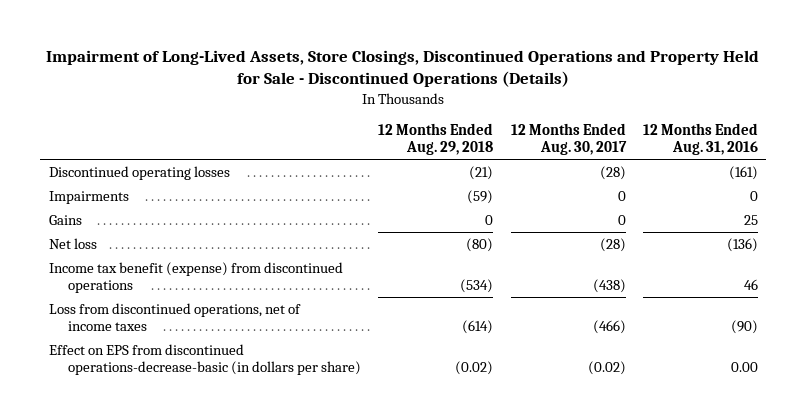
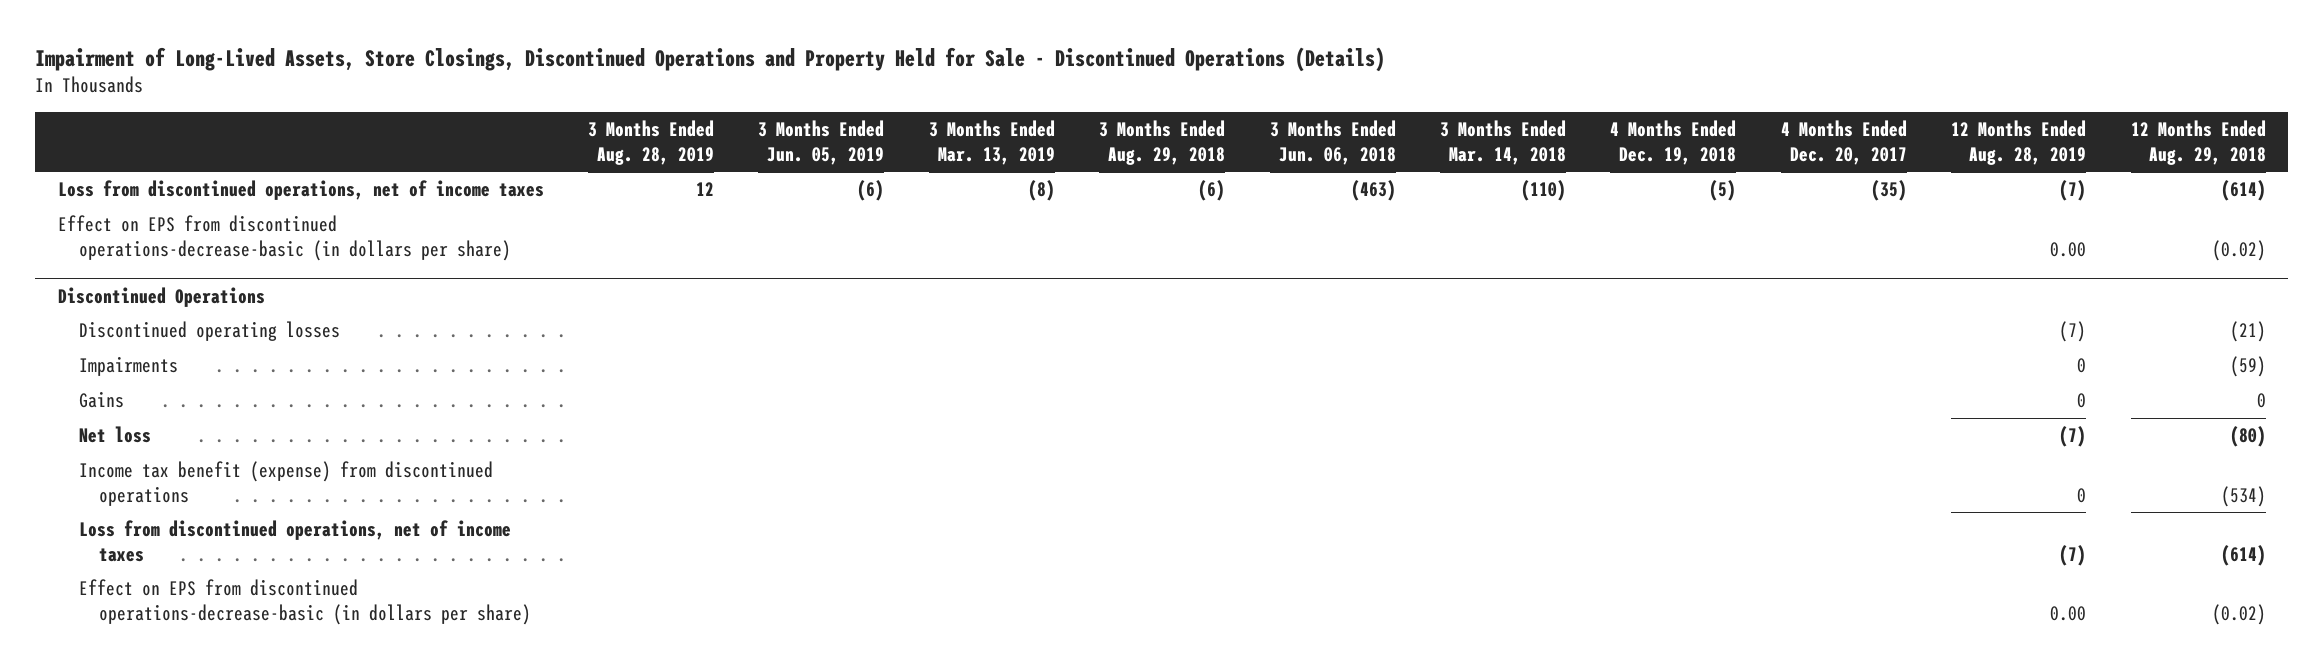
[510,123,627,155] 12 Months Ended Aug. 30, 2017 -> none
[642,123,758,155] 12 Months Ended Aug. 31, 2016 -> none
none -> [588,120,715,165] 3 Months Ended Aug. 28, 2019
none -> [758,120,885,165] 3 Months Ended Jun. 05, 2019
none -> [928,120,1055,165] 3 Months Ended Mar. 13, 2019
none -> [1099,120,1226,165] 3 Months Ended Aug. 29, 2018
none -> [1269,120,1396,165] 3 Months Ended Jun. 06, 2018
none -> [1440,120,1567,165] 3 Months Ended Mar. 14, 2018
none -> [1610,120,1737,165] 4 Months Ended Dec. 19, 2018
none -> [1780,120,1907,165] 4 Months Ended Dec. 20, 2017
none -> [1951,120,2087,165] 12 Months Ended Aug. 28, 2019
none -> [57,180,544,201] Loss from discontinued operations, net of income taxes
none -> [57,215,511,261] Effect on EPS from discontinued operations-decrease-basic (in dollars per share)
none -> [57,286,265,307] Discontinued Operations

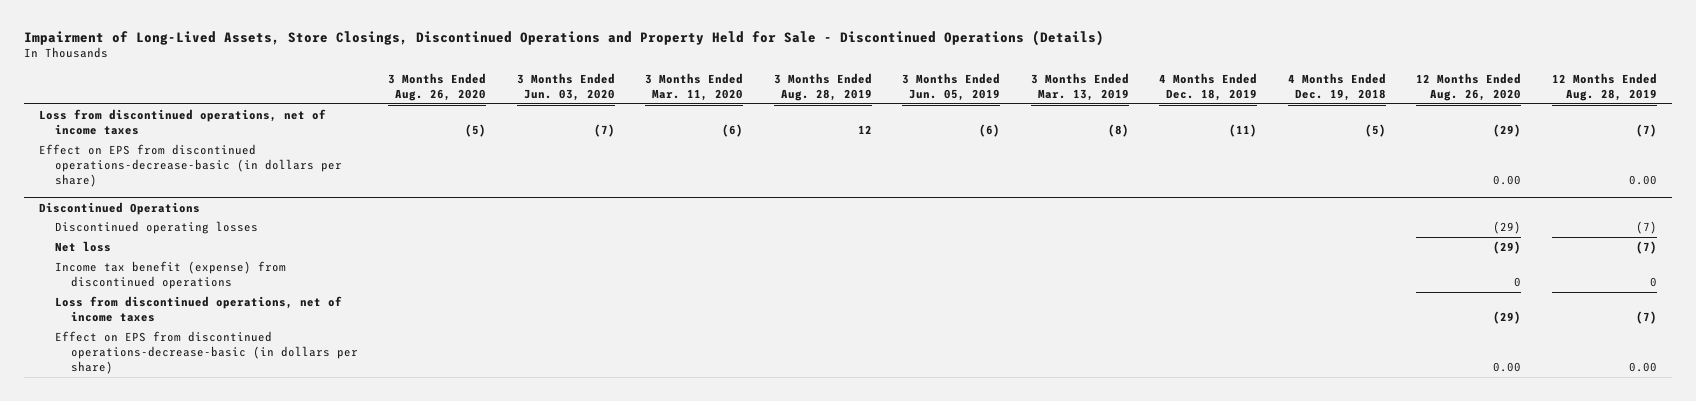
[1099,120,1226,165] 3 Months Ended Aug. 29, 2018 -> none
[1269,120,1396,165] 3 Months Ended Jun. 06, 2018 -> none
[1440,120,1567,165] 3 Months Ended Mar. 14, 2018 -> none
[1780,120,1907,165] 4 Months Ended Dec. 20, 2017 -> none
[2130,120,2266,165] 12 Months Ended Aug. 29, 2018 -> none
none -> [388,73,487,101] 3 Months Ended Aug. 26, 2020
none -> [516,73,615,101] 3 Months Ended Jun. 03, 2020
none -> [645,73,744,101] 3 Months Ended Mar. 11, 2020
none -> [1159,73,1258,101] 4 Months Ended Dec. 18, 2019
none -> [1416,73,1522,101] 12 Months Ended Aug. 26, 2020
[78,356,178,377] Impairments -> none
[78,391,124,409] Gains -> none

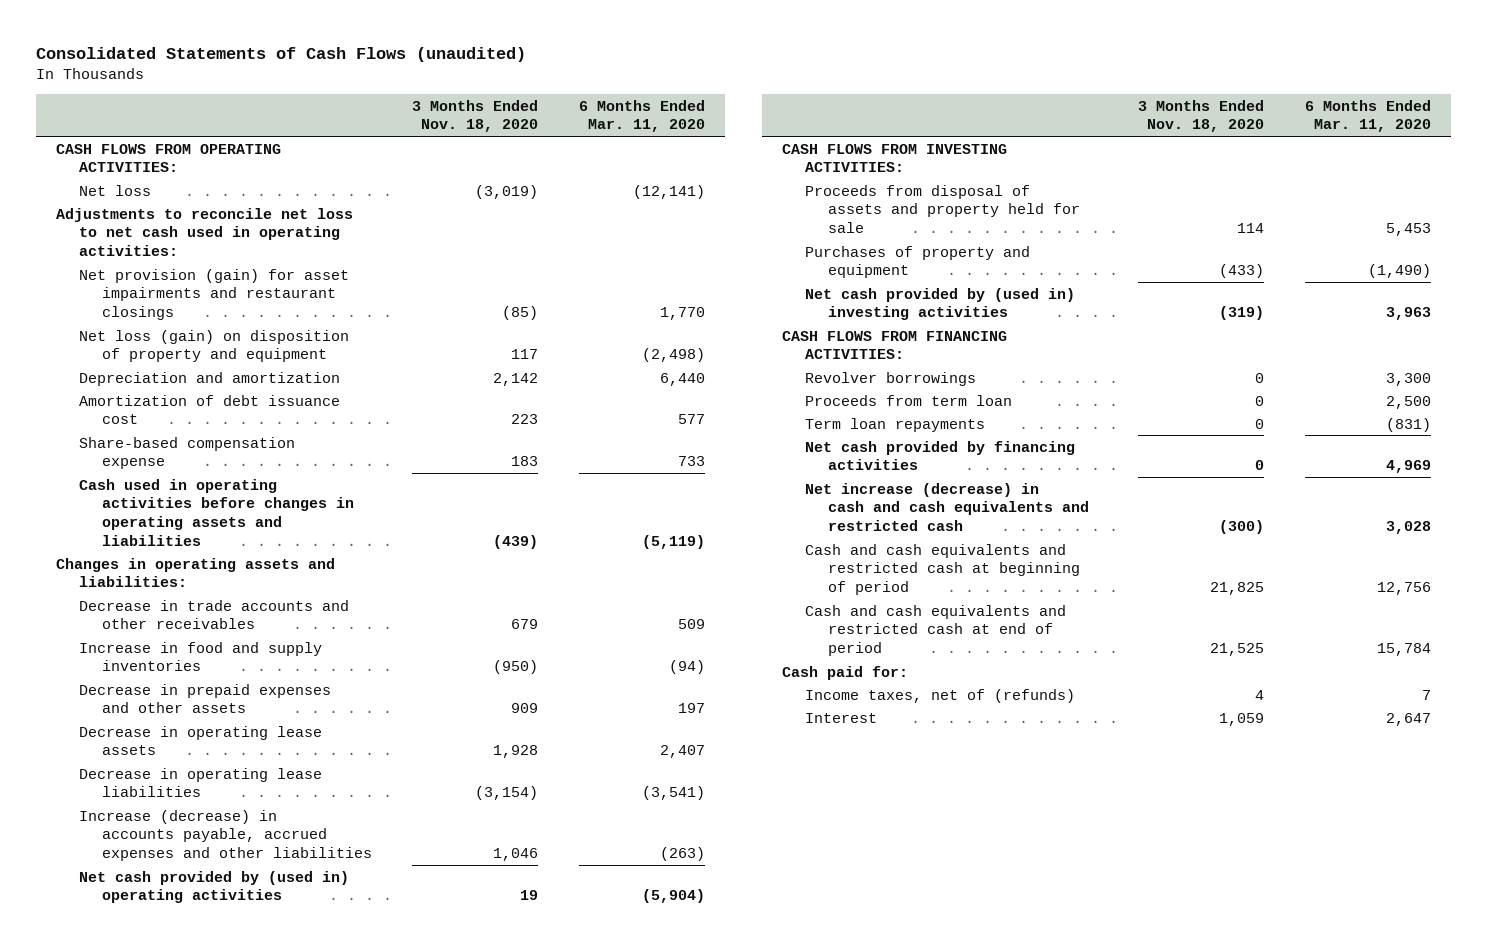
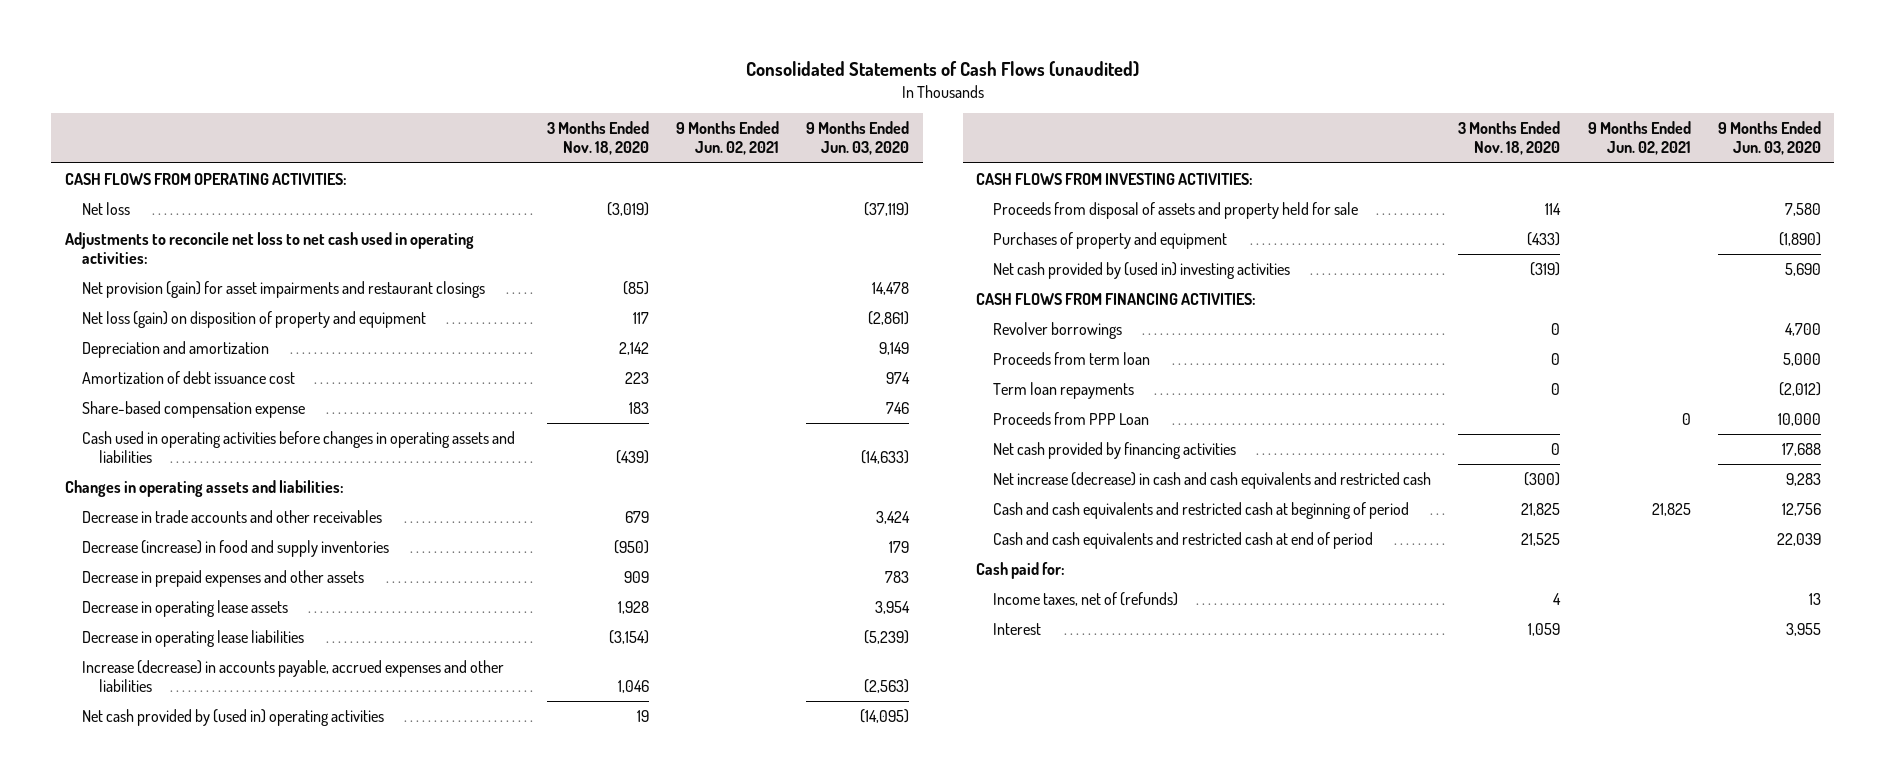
[578,99,705,133] 6 Months Ended Mar. 11, 2020 -> none
none -> [676,121,780,156] 9 Months Ended Jun. 02, 2021
none -> [806,121,910,156] 9 Months Ended Jun. 03, 2020
[79,641,323,672] Increase in food and supply inventories -> [81,539,389,557] Decrease (increase) in food and supply inventories
none -> [993,411,1150,425] Proceeds from PPP Loan

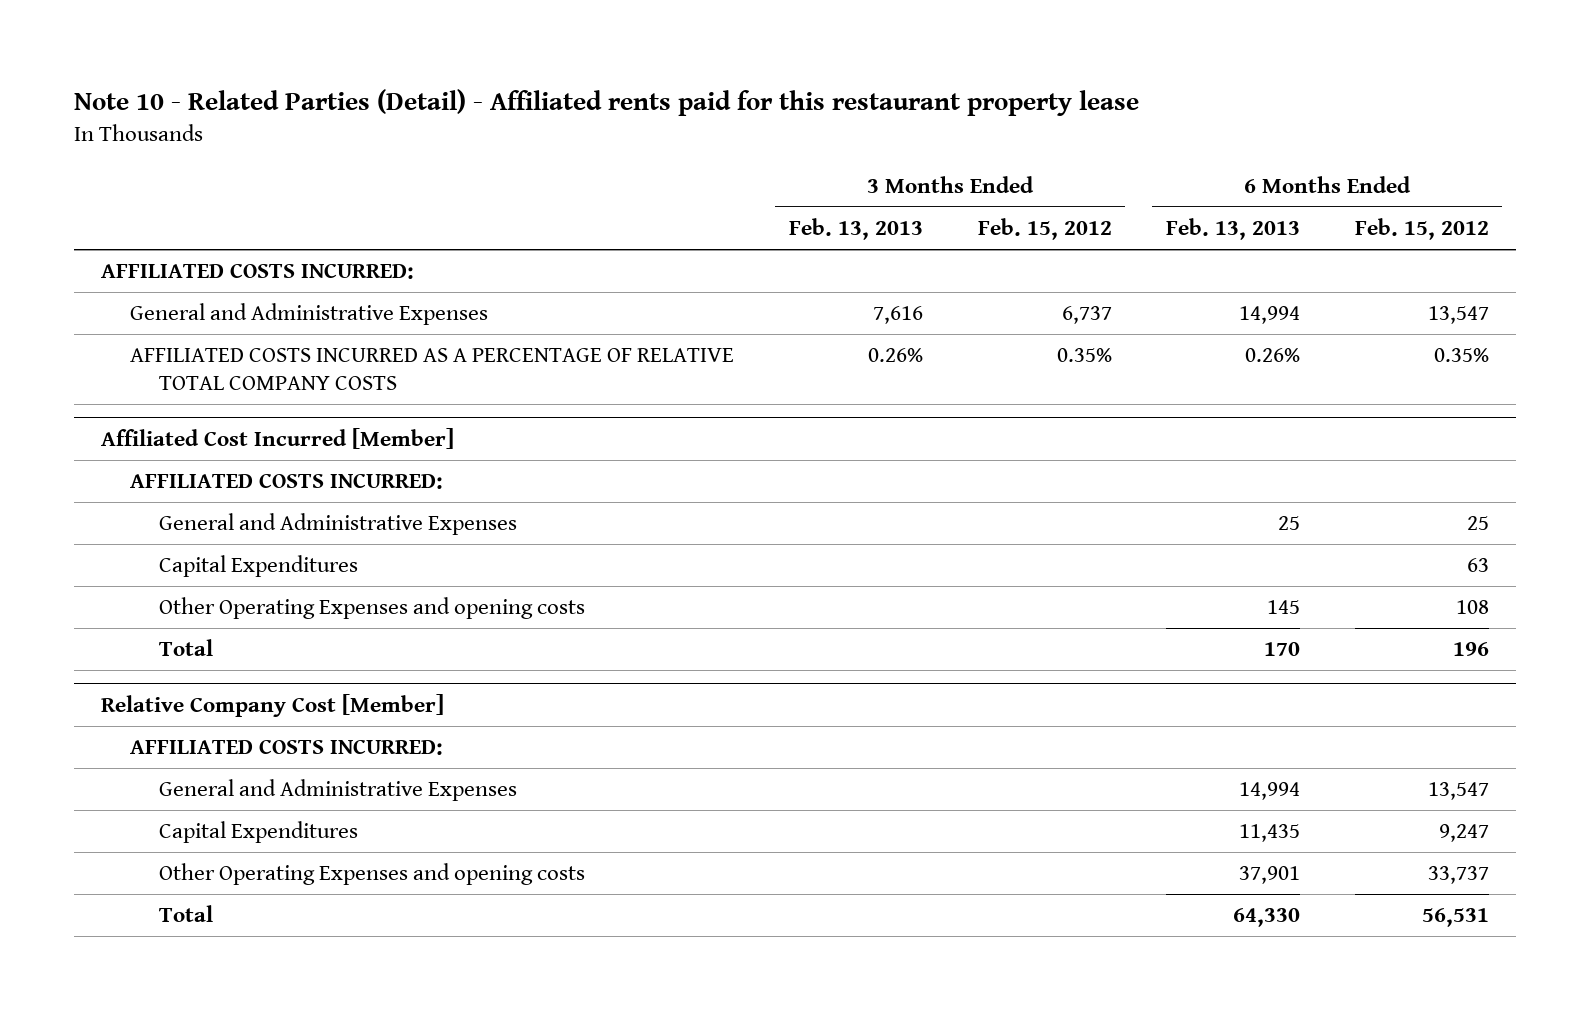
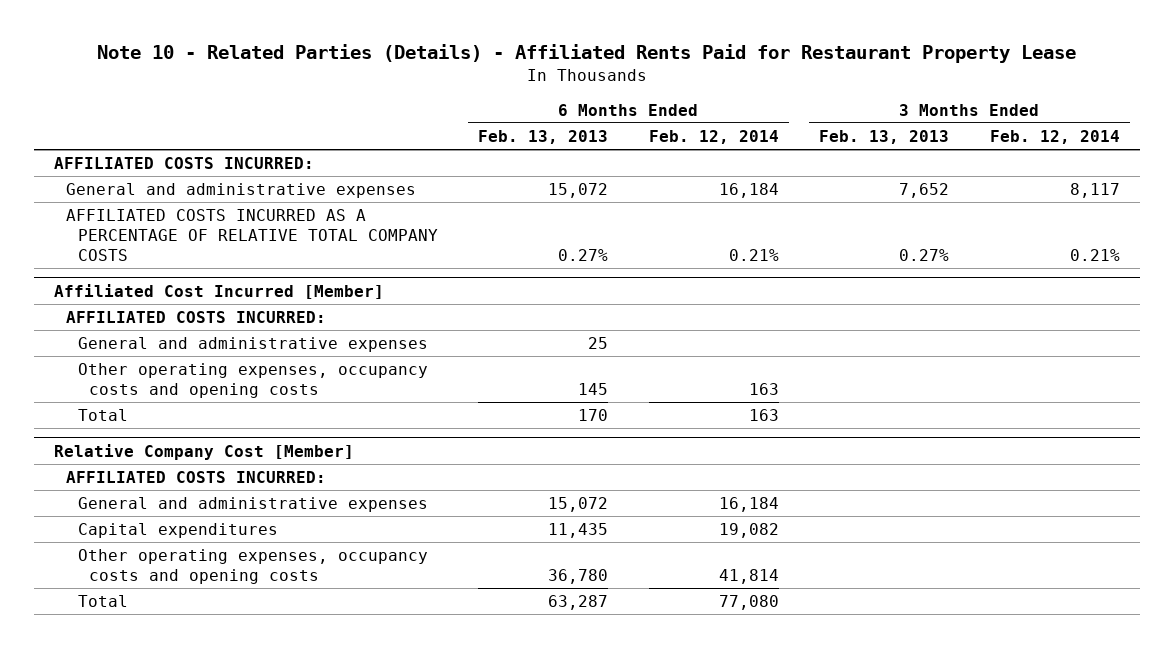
[74,89,1140,117] Note 10 - Related Parties (Detail) - Affiliated rents paid for this restaurant property lease -> [97,44,1077,64] Note 10 - Related Parties (Details) - Affiliated Rents Paid for Restaurant Property Lease
[977,218,1112,241] Feb. 15, 2012 -> none
[1354,218,1489,241] Feb. 15, 2012 -> none
none -> [648,129,779,144] Feb. 12, 2014
none -> [989,129,1120,144] Feb. 12, 2014
[130,303,489,326] General and Administrative Expenses -> [66,182,417,198] General and administrative expenses
[872,306,923,325] 7,616 -> [899,182,950,198] 7,652
[1239,306,1301,325] 14,994 -> [548,182,609,198] 15,072
[867,348,923,363] 0.26% -> [899,248,950,261] 0.27%
[1245,348,1301,363] 0.26% -> [558,248,609,261] 0.27%
[159,555,359,578] Capital Expenditures -> none
[159,513,518,536] General and Administrative Expenses -> [77,336,428,352] General and administrative expenses
[159,597,586,620] Other Operating Expenses and opening costs -> [77,362,428,398] Other operating expenses, occupancy costs and opening costs
[159,779,518,802] General and Administrative Expenses -> [77,496,428,512] General and administrative expenses
[1239,782,1301,801] 14,994 -> [548,496,609,512] 15,072
[159,821,359,844] Capital Expenditures -> [77,522,278,538] Capital expenditures
[159,863,586,886] Other Operating Expenses and opening costs -> [77,548,428,584] Other operating expenses, occupancy costs and opening costs
[1239,866,1301,885] 37,901 -> [548,568,609,584] 36,780
[1233,908,1301,928] 64,330 -> [548,594,609,610] 63,287

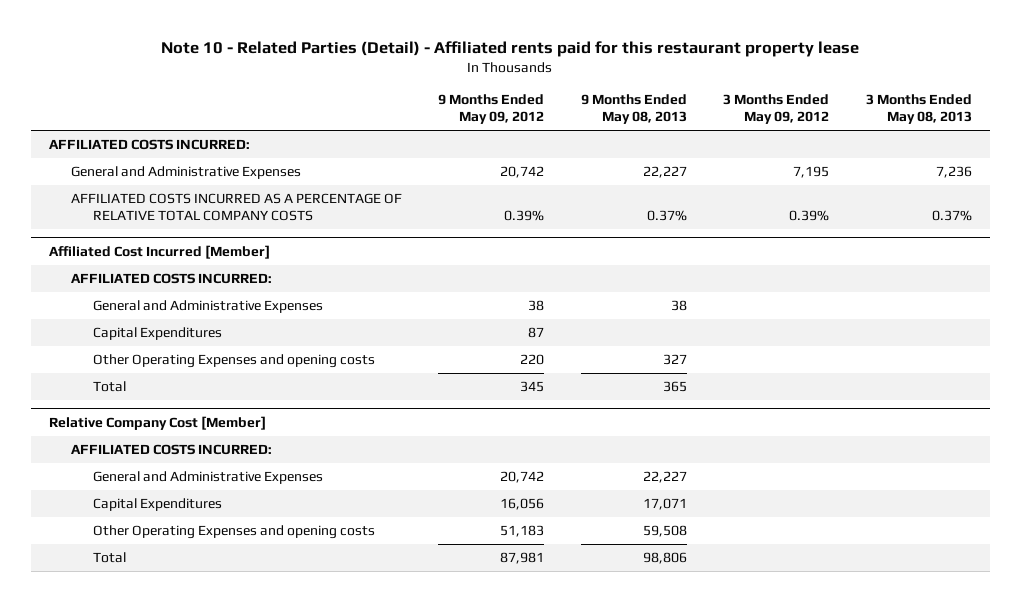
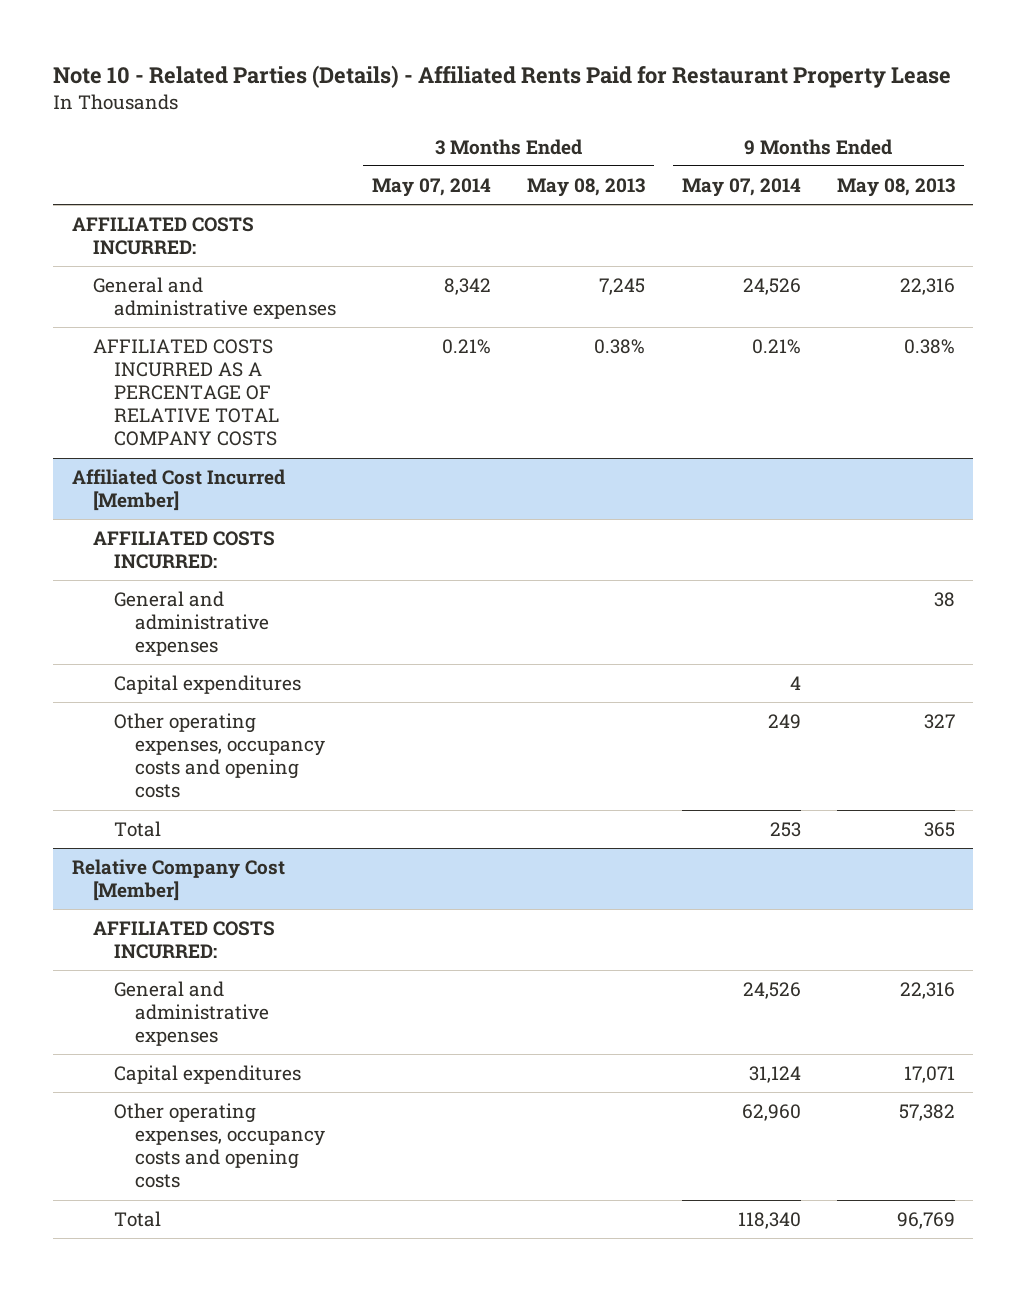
[161,40,860,57] Note 10 - Related Parties (Detail) - Affiliated rents paid for this restaurant property lease -> [53,64,952,88] Note 10 - Related Parties (Details) - Affiliated Rents Paid for Restaurant Property Lease
[438,94,545,125] 9 Months Ended May 09, 2012 -> none
[723,94,830,125] 3 Months Ended May 09, 2012 -> none
none -> [372,177,492,197] May 07, 2014
none -> [681,177,801,197] May 07, 2014
[71,166,302,180] General and Administrative Expenses -> [92,276,336,320] General and administrative expenses
[642,166,687,179] 22,227 -> [899,277,955,295] 22,316
[935,166,972,179] 7,236 -> [599,277,646,295] 7,245
[646,210,687,222] 0.37% -> [903,338,955,354] 0.38%
[931,210,972,222] 0.37% -> [594,338,646,354] 0.38%
[93,300,324,314] General and Administrative Expenses -> [113,590,269,657] General and administrative expenses
[93,327,223,341] Capital Expenditures -> [113,674,301,694] Capital expenditures
[93,354,376,369] Other Operating Expenses and opening costs -> [113,712,325,799] Other operating expenses, occupancy costs and opening costs
[93,471,324,485] General and Administrative Expenses -> [113,980,269,1047] General and administrative expenses
[642,471,687,484] 22,227 -> [899,981,955,999] 22,316
[93,498,223,512] Capital Expenditures -> [113,1064,301,1084] Capital expenditures
[93,525,376,540] Other Operating Expenses and opening costs -> [113,1102,325,1189] Other operating expenses, occupancy costs and opening costs
[642,525,687,538] 59,508 -> [898,1103,955,1121] 57,382
[642,552,687,565] 98,806 -> [896,1211,955,1229] 96,769

